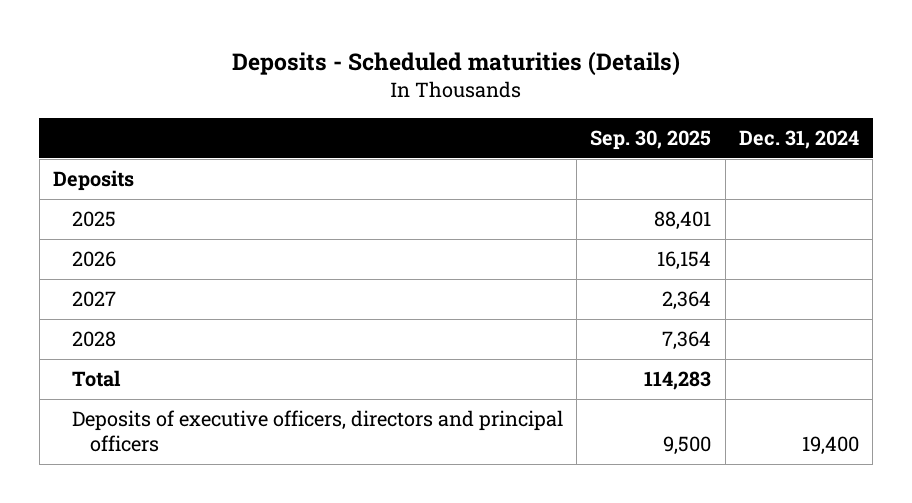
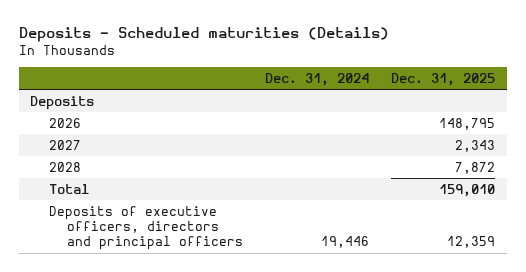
[590,129,712,150] Sep. 30, 2025 -> none
none -> [391,72,496,86] Dec. 31, 2025
[71,211,116,228] 2025 -> none
[801,436,859,456] 19,400 -> [321,236,370,249] 19,446

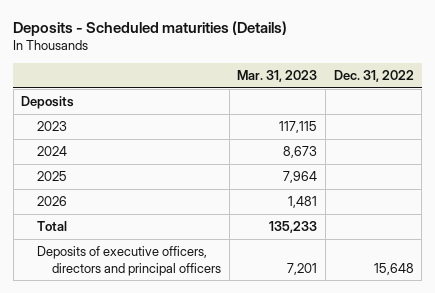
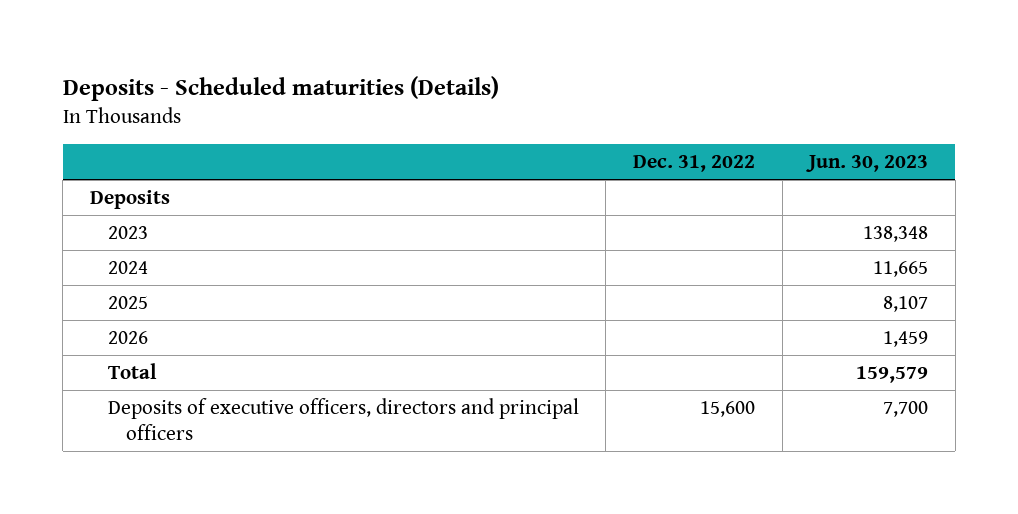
[237,70,318,83] Mar. 31, 2023 -> none
none -> [806,155,929,173] Jun. 30, 2023
[373,262,414,275] 15,648 -> [699,401,755,418] 15,600

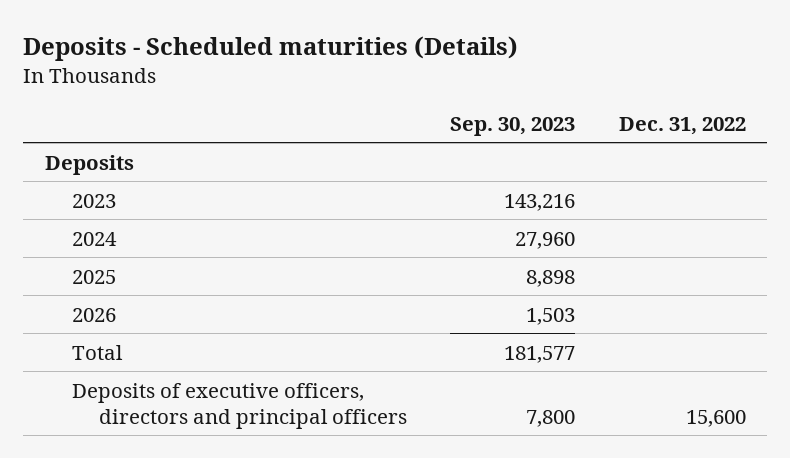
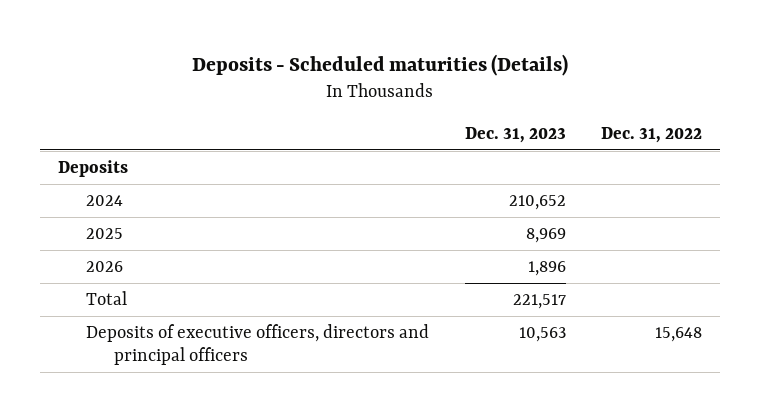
[450,116,576,136] Sep. 30, 2023 -> none
none -> [464,126,566,143] Dec. 31, 2023
[71,193,116,208] 2023 -> none
[685,409,746,427] 15,600 -> [655,327,703,343] 15,648

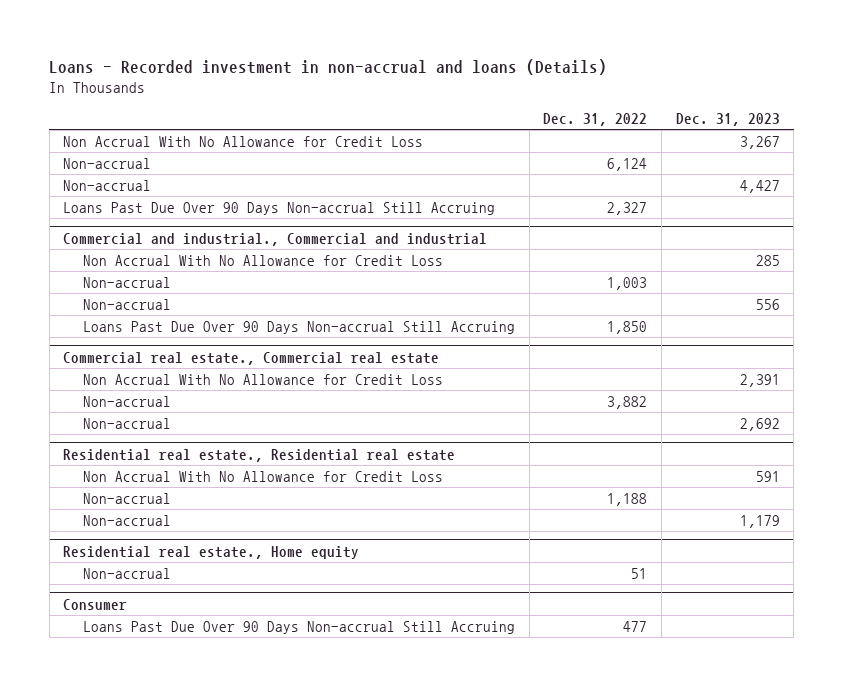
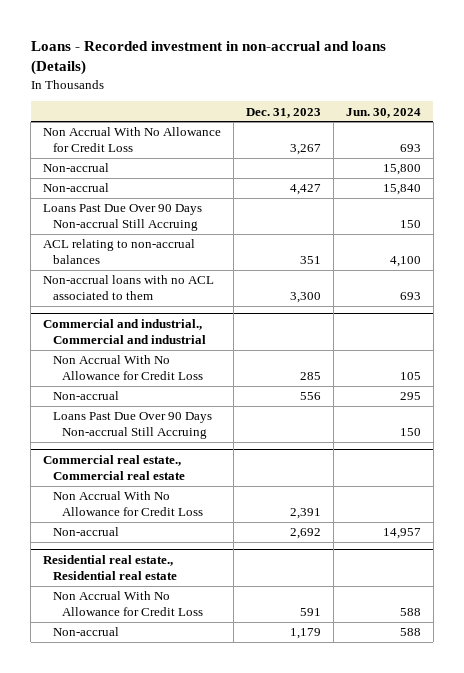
[543,112,648,126] Dec. 31, 2022 -> none
none -> [345,107,421,118] Jun. 30, 2024
none -> [43,239,196,264] ACL relating to non-accrual balances
none -> [43,275,215,300] Non-accrual loans with no ACL associated to them
[83,276,172,288] Non-accrual -> none
[83,395,172,407] Non-accrual -> none
[83,492,172,504] Non-accrual -> none
[63,545,360,559] Residential real estate., Home equity -> none
[83,567,172,579] Non-accrual -> none
[63,598,128,610] Consumer -> none
[83,620,516,634] Loans Past Due Over 90 Days Non-accrual Still Accruing -> none

